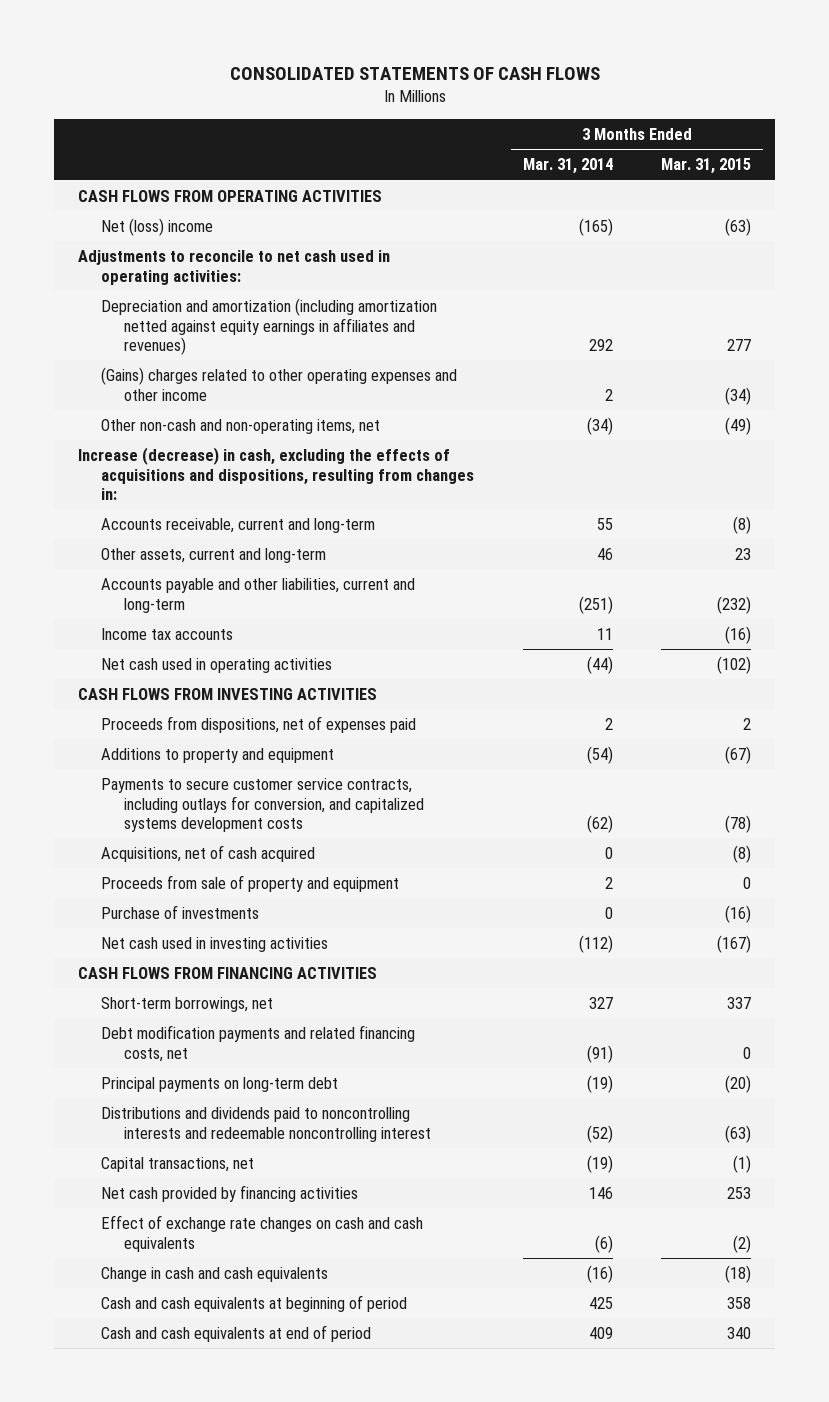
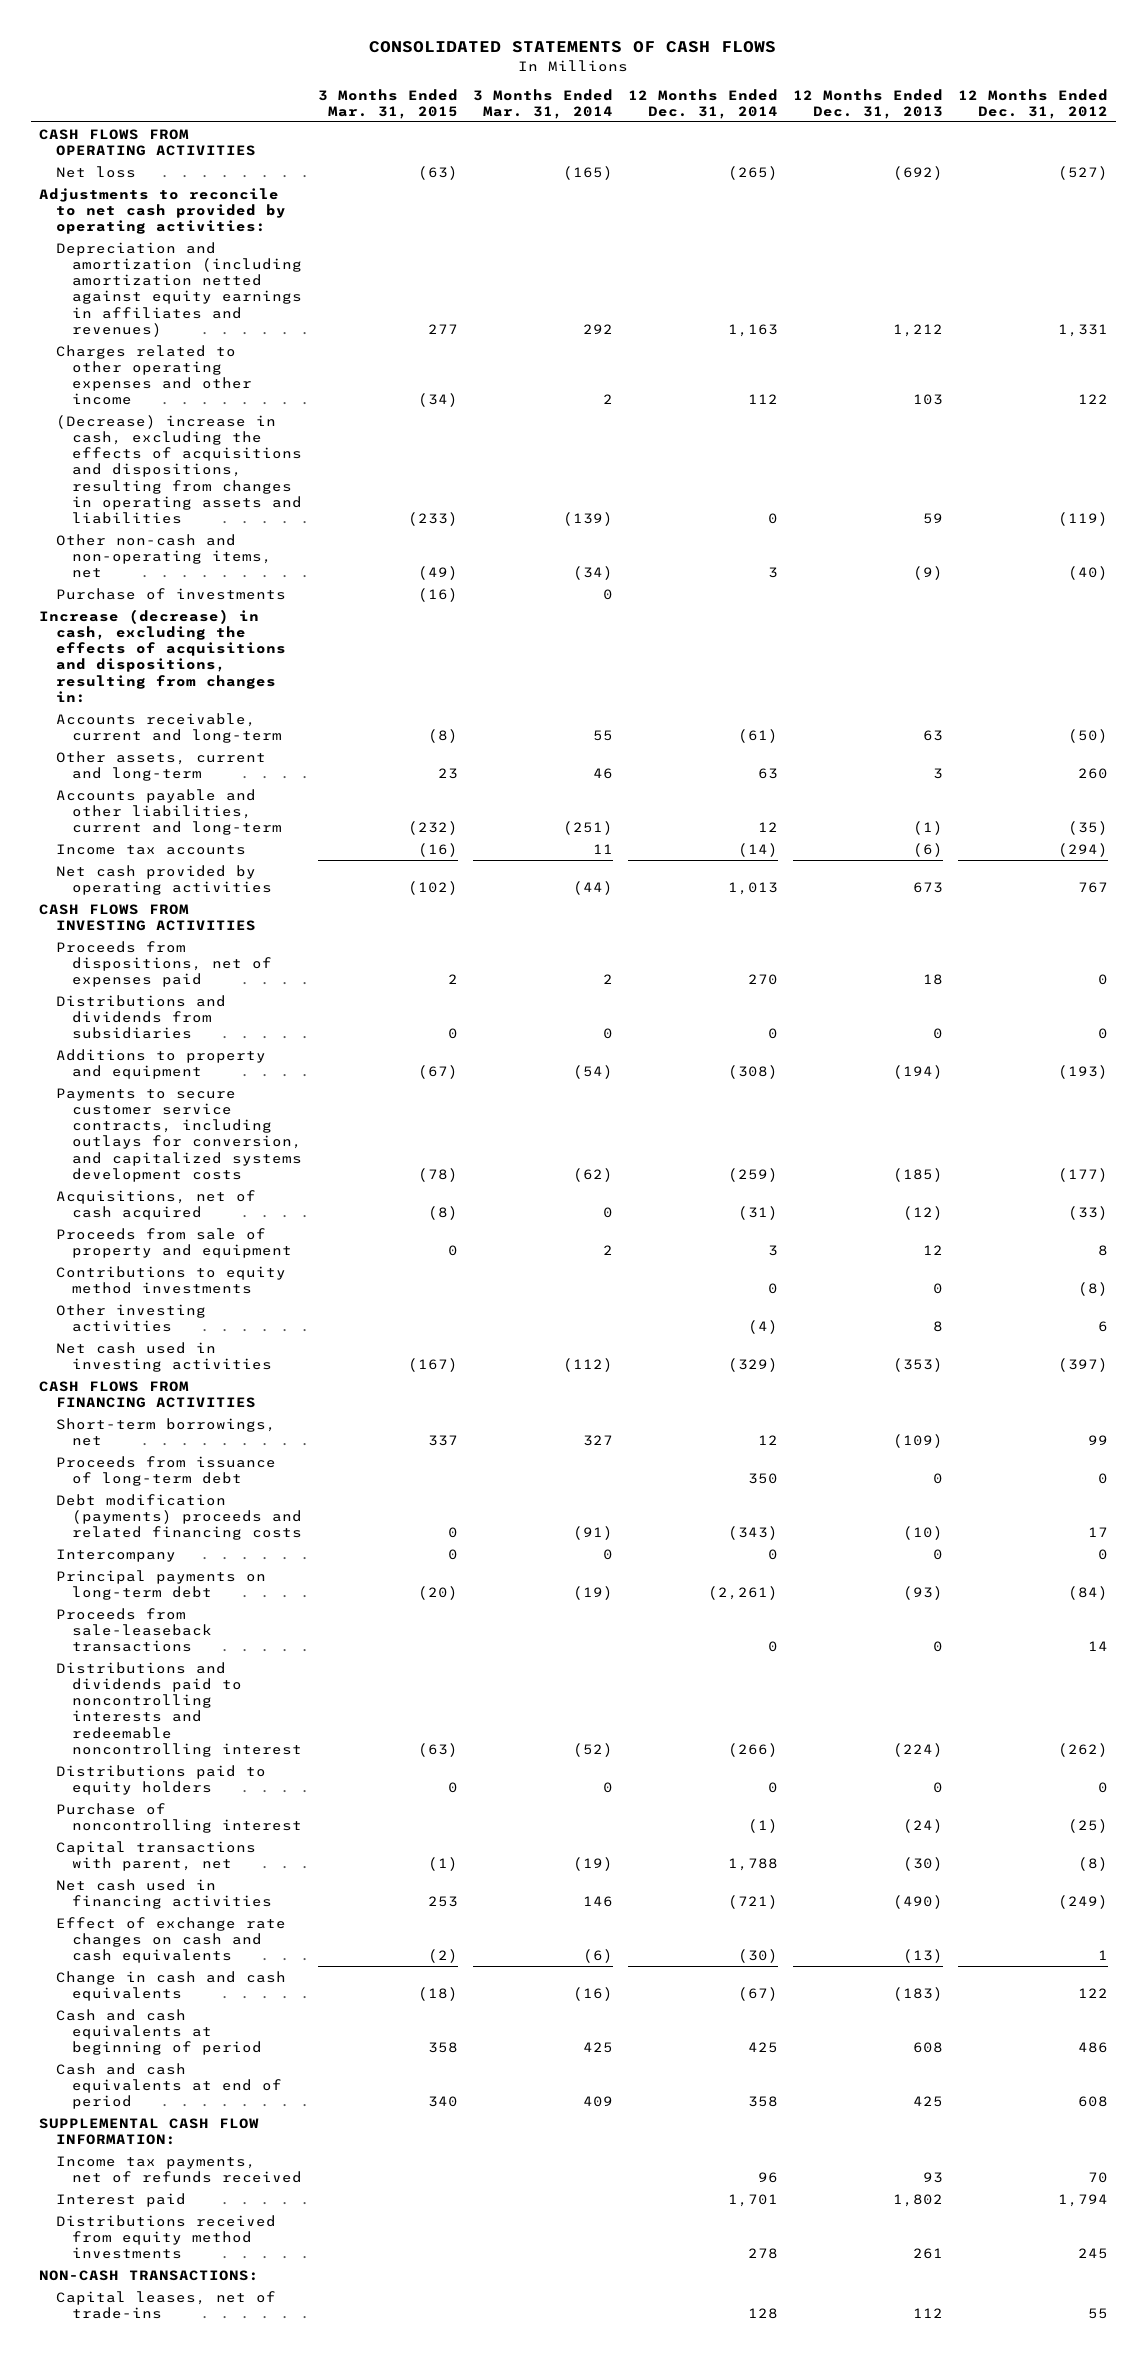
none -> [627,88,778,119] 12 Months Ended Dec. 31, 2014
none -> [792,88,943,119] 12 Months Ended Dec. 31, 2013
none -> [958,88,1109,119] 12 Months Ended Dec. 31, 2012
[101,218,214,237] Net (loss) income -> [55,165,136,178] Net loss
[78,250,391,285] Adjustments to reconcile to net cash used in operating activities: -> [38,187,286,235] Adjustments to reconcile to net cash provided by operating activities:
[101,367,458,401] (Gains) charges related to other operating expenses and other income -> [55,344,253,406] Charges related to other operating expenses and other income
none -> [55,414,303,525] (Decrease) increase in cash, excluding the effects of acquisitions and dispositions, resulting from changes in operating assets and liabilities
[101,905,260,920] Purchase of investments -> [55,587,286,600] Purchase of investments
[101,658,333,674] Net cash used in operating activities -> [55,864,273,895] Net cash provided by operating activities
none -> [55,994,226,1040] Distributions and dividends from subsidiaries
none -> [55,1265,286,1294] Contributions to equity method investments
none -> [55,1303,206,1332] Other investing activities
none -> [55,1455,276,1486] Proceeds from issuance of long-term debt
[101,1025,416,1062] Debt modification payments and related financing costs, net -> [55,1493,303,1541] Debt modification (payments) proceeds and related financing costs
none -> [55,1548,176,1562] Intercompany
none -> [55,1607,213,1653] Proceeds from sale-leaseback transactions
none -> [55,1764,266,1795] Distributions paid to equity holders
none -> [55,1802,303,1833] Purchase of noncontrolling interest
[101,1157,255,1173] Capital transactions, net -> [55,1840,256,1871] Capital transactions with parent, net
[101,1185,359,1203] Net cash provided by financing activities -> [55,1878,273,1909] Net cash used in financing activities
none -> [38,2117,259,2145] SUPPLEMENTAL CASH FLOW INFORMATION:
none -> [55,2155,303,2183] Income tax payments, net of refunds received
none -> [55,2192,186,2207] Interest paid
none -> [55,2214,276,2260] Distributions received from equity method investments
none -> [38,2269,259,2281] NON-CASH TRANSACTIONS:
none -> [55,2290,276,2319] Capital leases, net of trade-ins

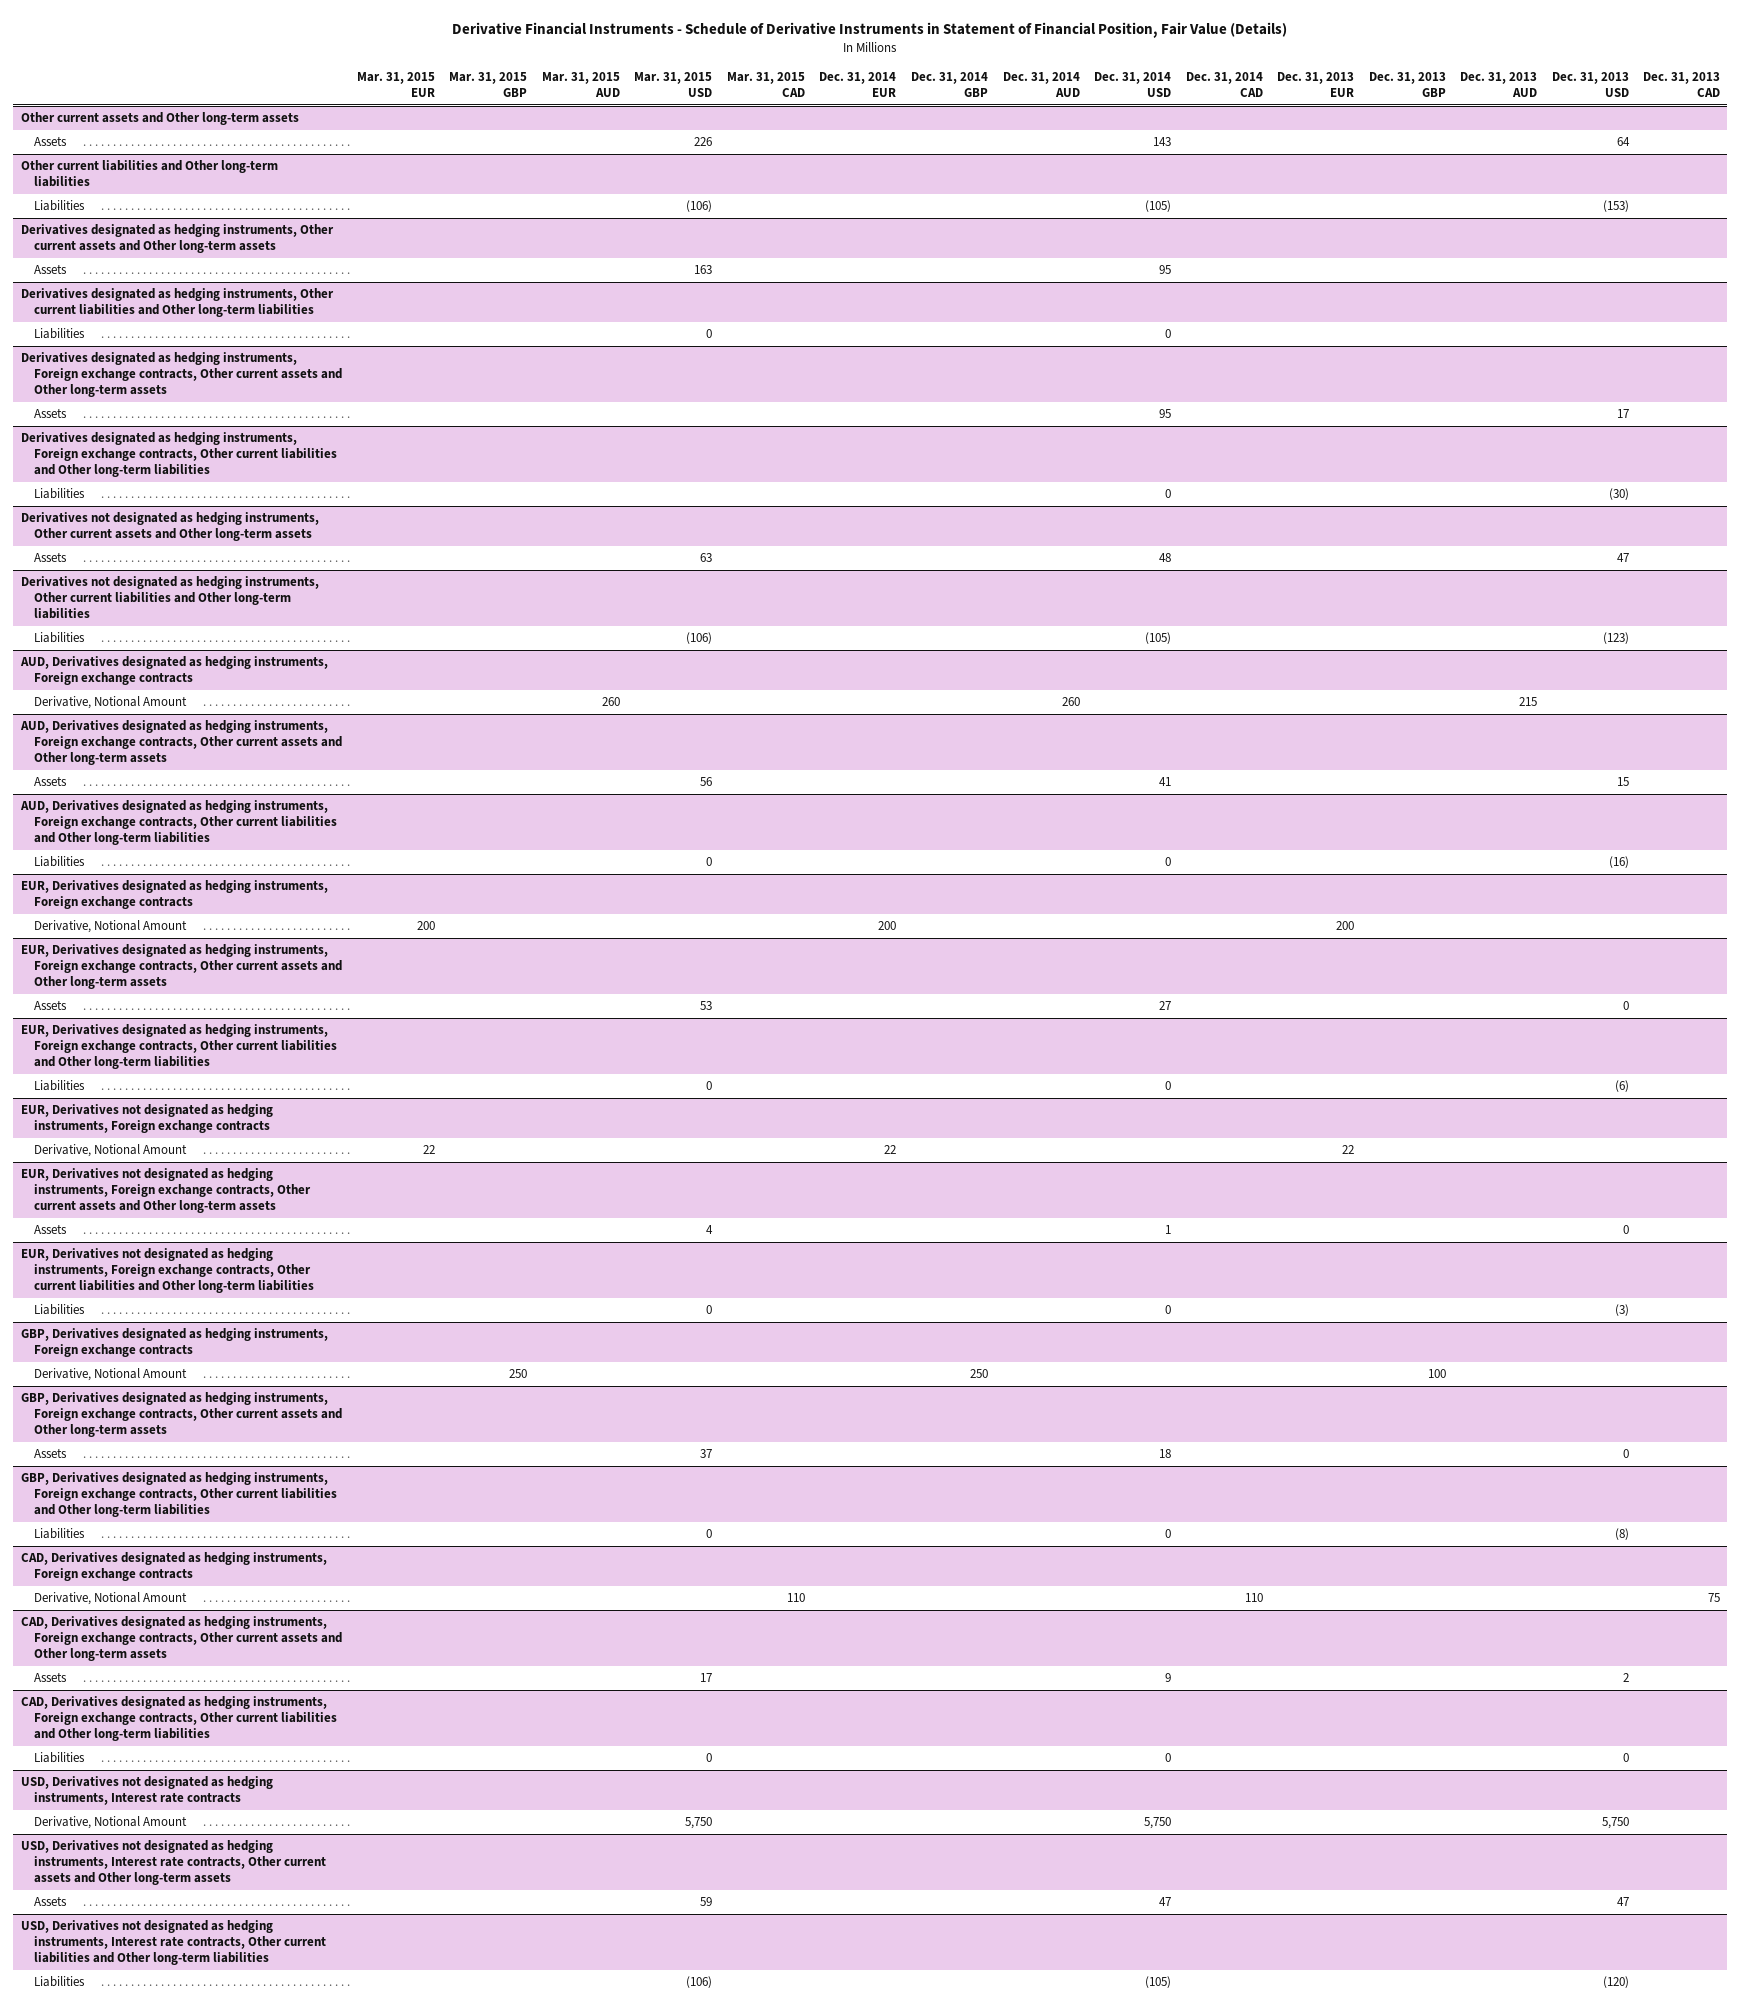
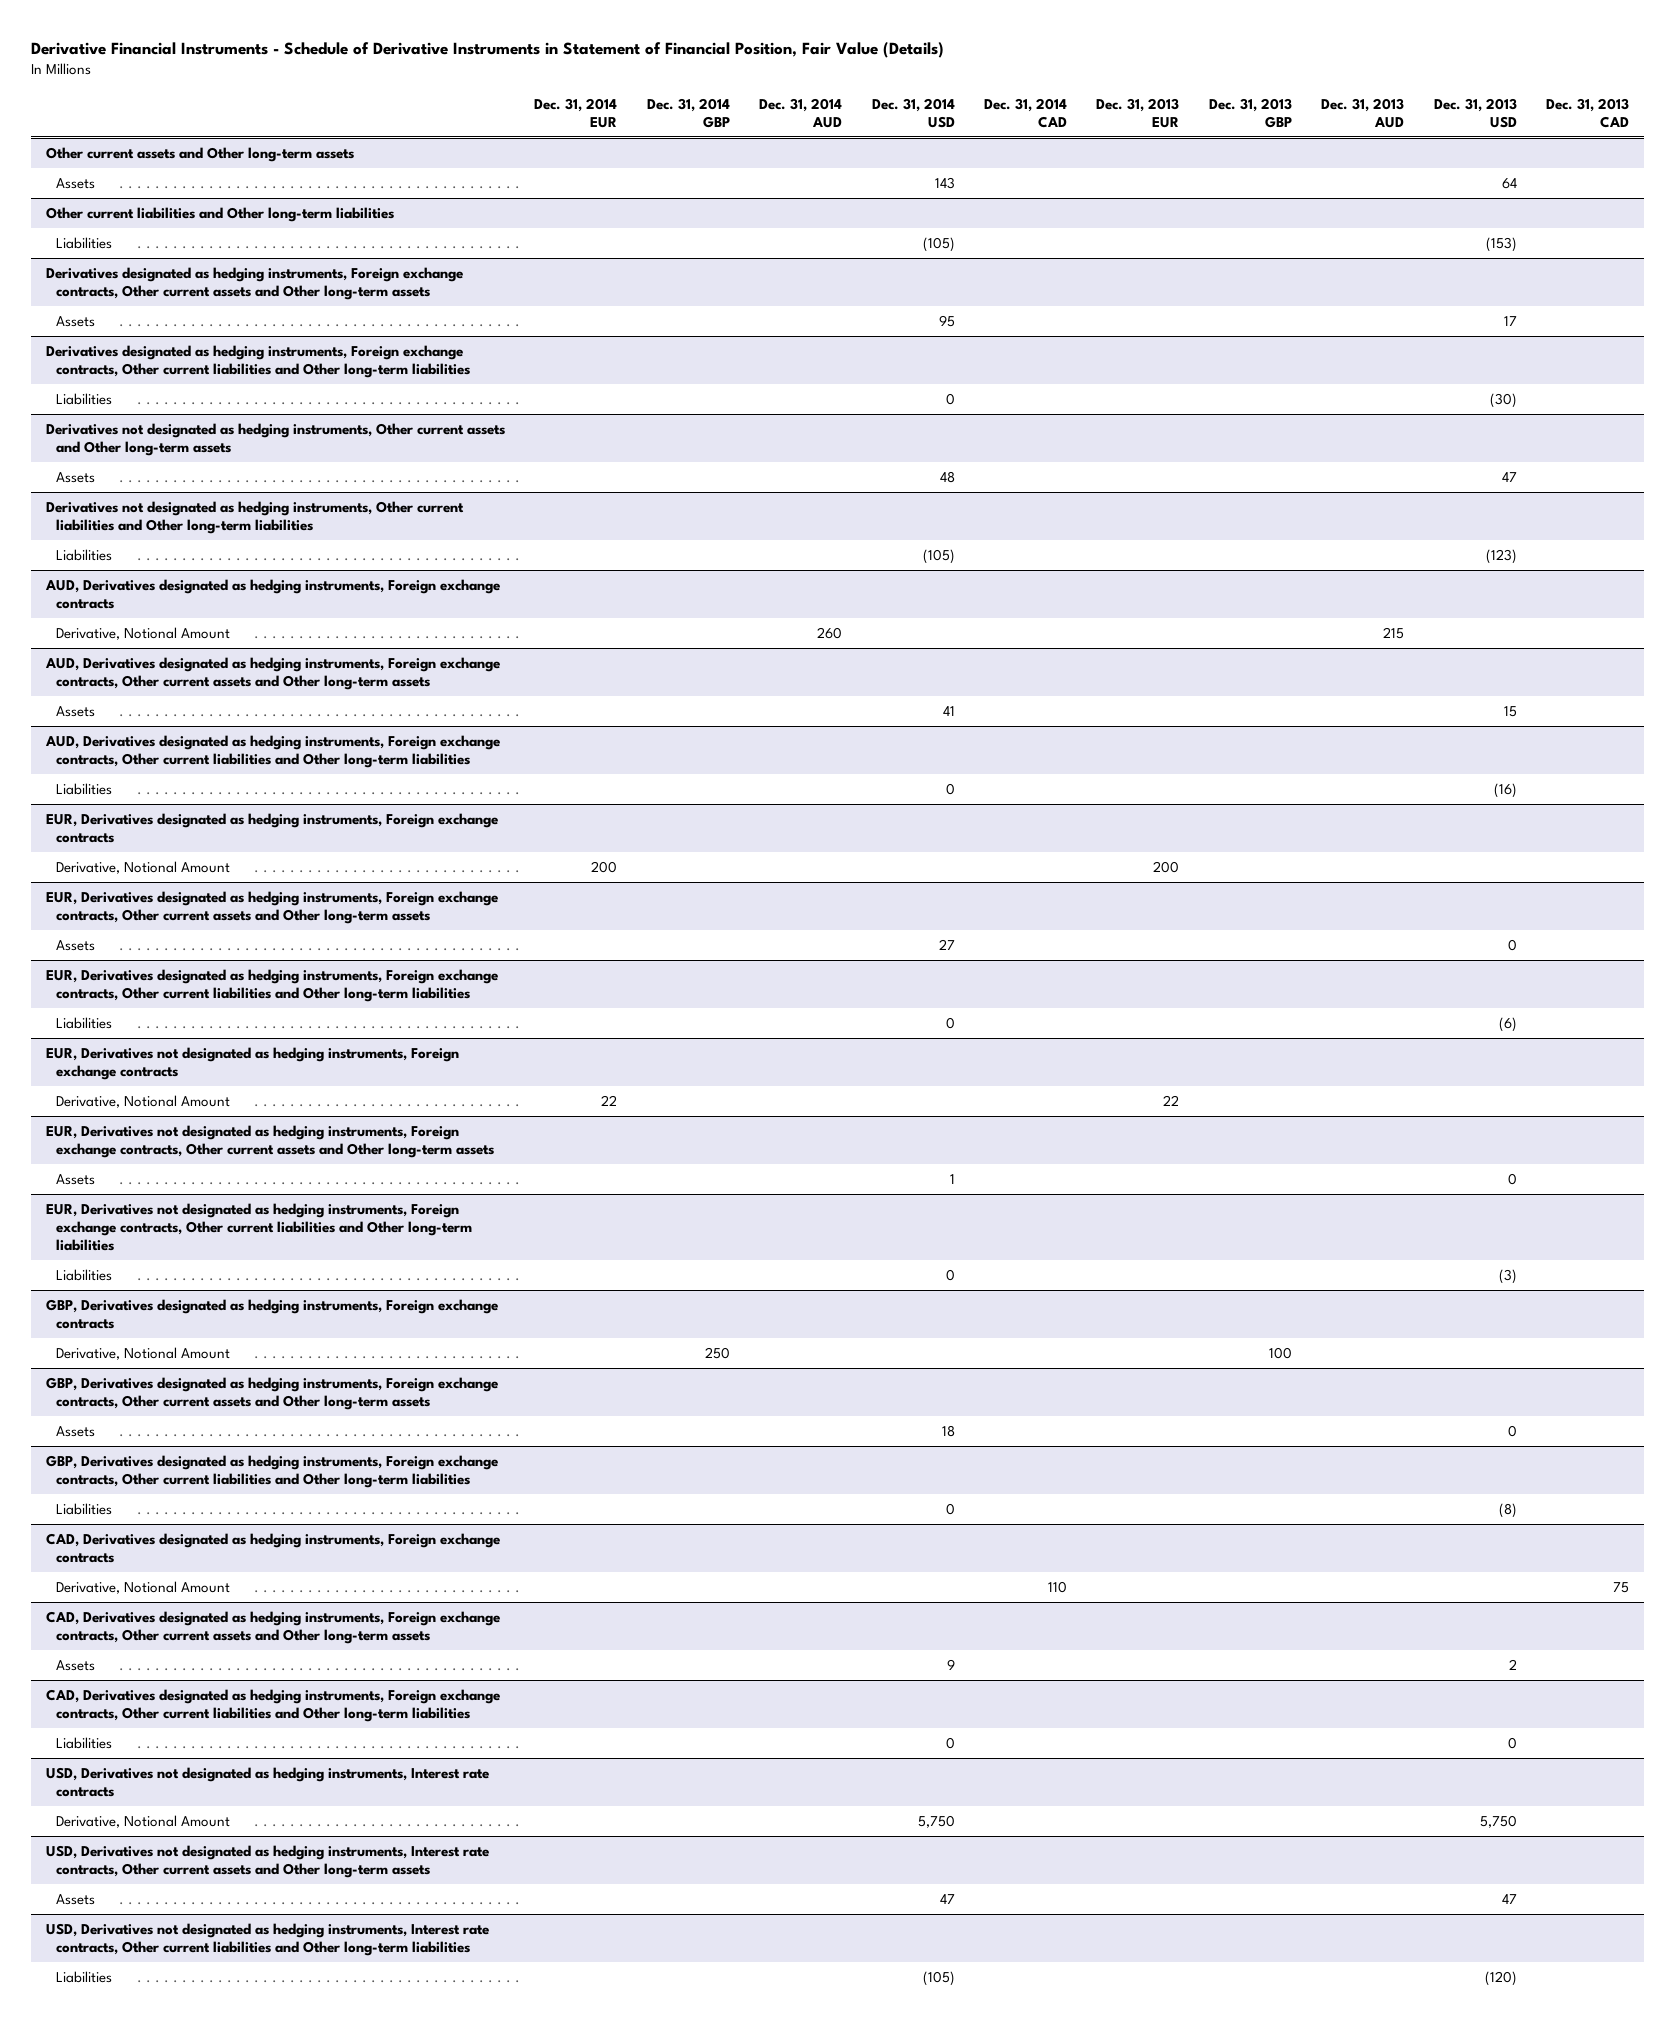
[356,72,435,97] Mar. 31, 2015 EUR -> none
[449,72,528,97] Mar. 31, 2015 GBP -> none
[541,72,620,97] Mar. 31, 2015 AUD -> none
[634,72,713,97] Mar. 31, 2015 USD -> none
[726,72,805,97] Mar. 31, 2015 CAD -> none
[20,224,334,254] Derivatives designated as hedging instruments, Other current assets and Other long-term assets -> none
[34,264,68,275] Assets -> none
[20,288,334,318] Derivatives designated as hedging instruments, Other current liabilities and Other long-term liabilities -> none
[34,328,86,340] Liabilities -> none

